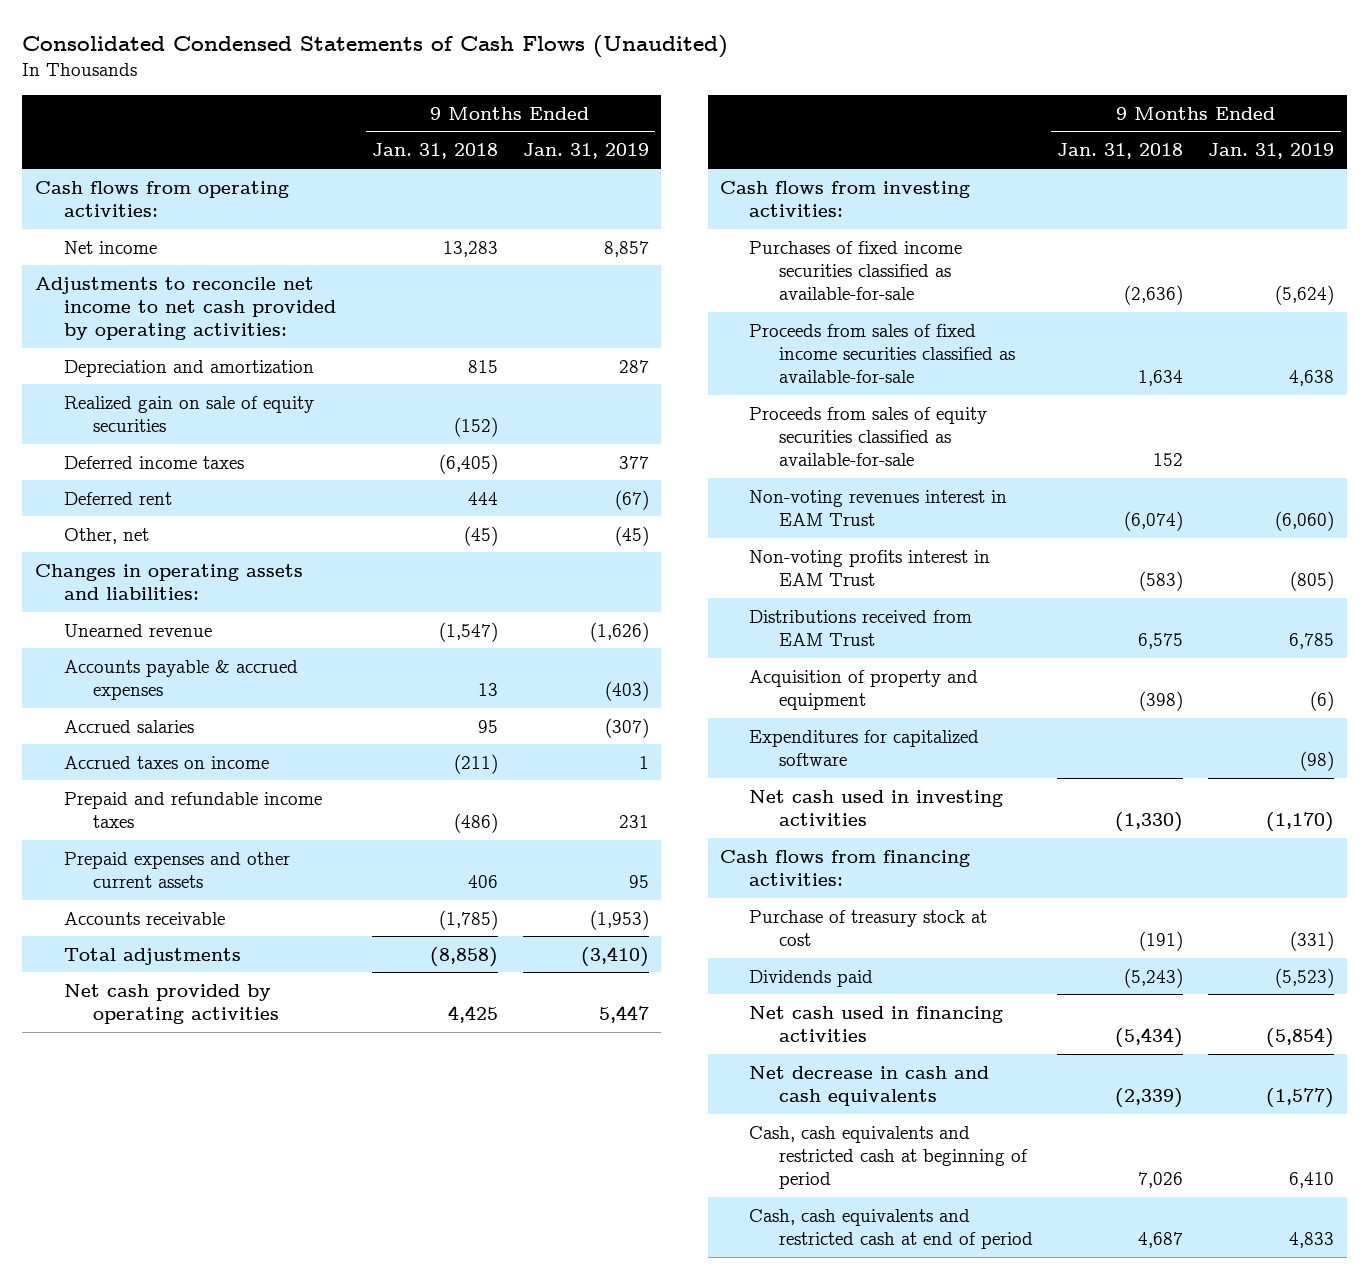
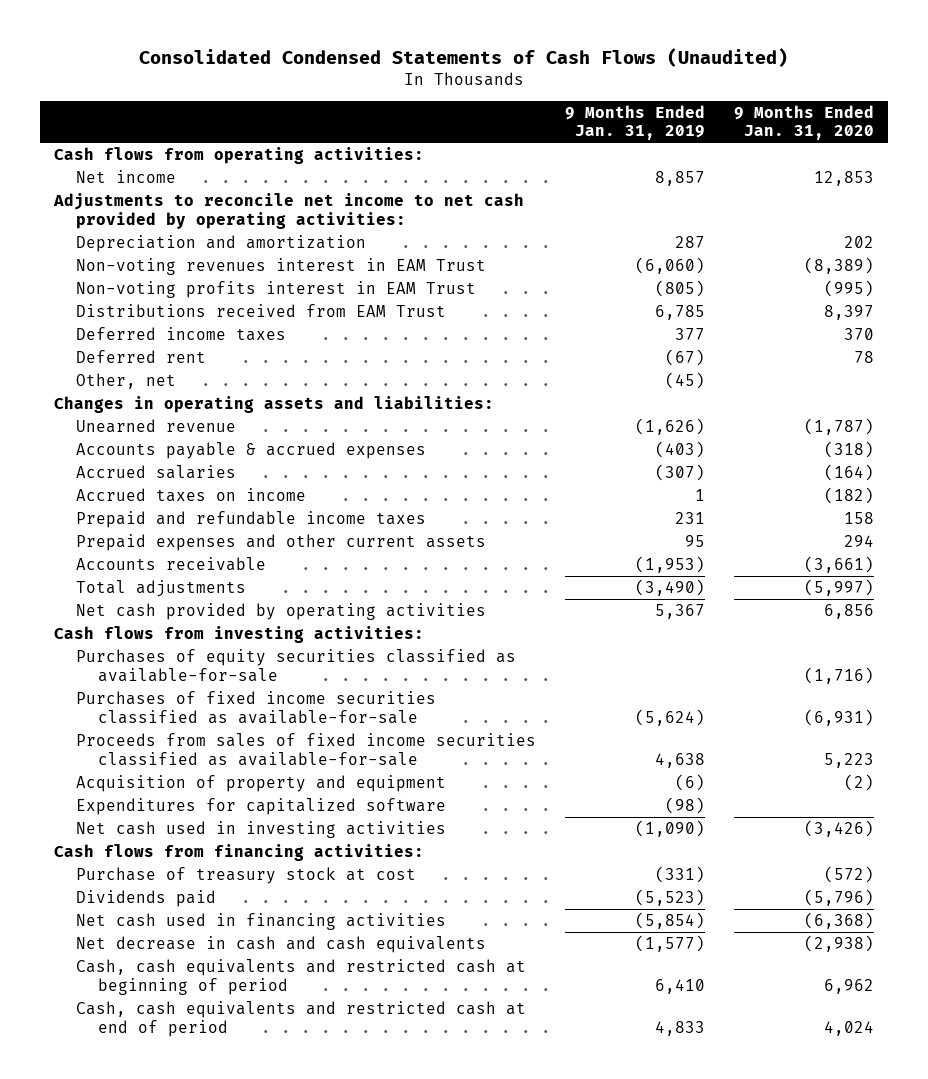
[371,143,498,160] Jan. 31, 2018 -> none
none -> [733,104,874,141] 9 Months Ended Jan. 31, 2020
[63,395,314,432] Realized gain on sale of equity securities -> none
[749,489,1008,526] Non-voting revenues interest in EAM Trust -> [76,258,487,276] Non-voting revenues interest in EAM Trust
[749,549,991,586] Non-voting profits interest in EAM Trust -> [76,281,477,299] Non-voting profits interest in EAM Trust
[749,609,973,646] Distributions received from EAM Trust -> [76,304,447,318] Distributions received from EAM Trust
[580,945,649,967] (3,410) -> [634,579,705,597] (3,490)
[598,1004,649,1023] 5,447 -> [654,604,705,620] 5,367
none -> [76,649,517,682] Purchases of equity securities classified as available-for-sale
[749,406,988,467] Proceeds from sales of equity securities classified as available-for-sale -> none
[1266,811,1335,832] (1,170) -> [634,820,705,838] (1,090)

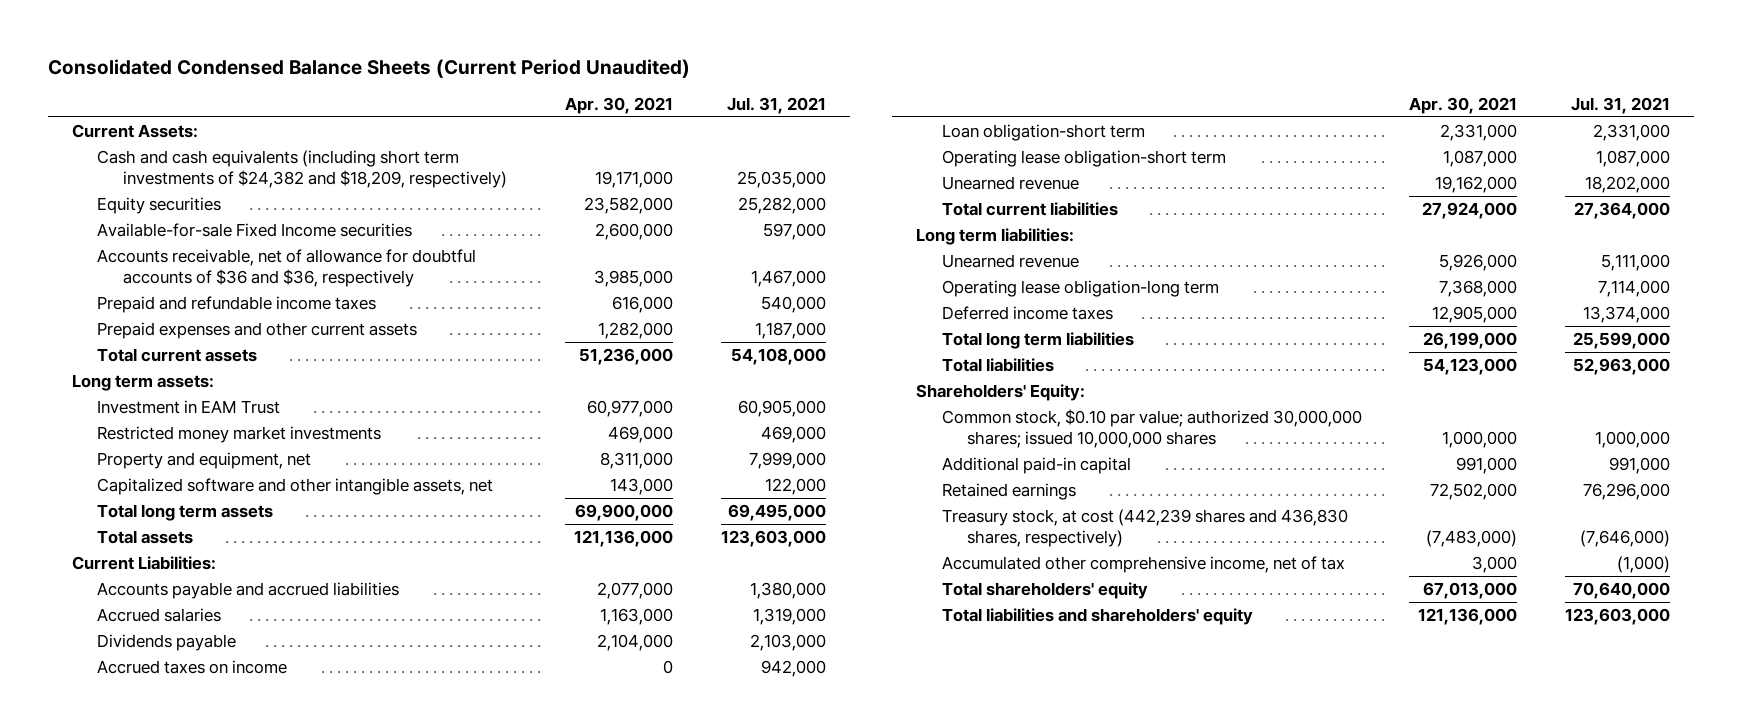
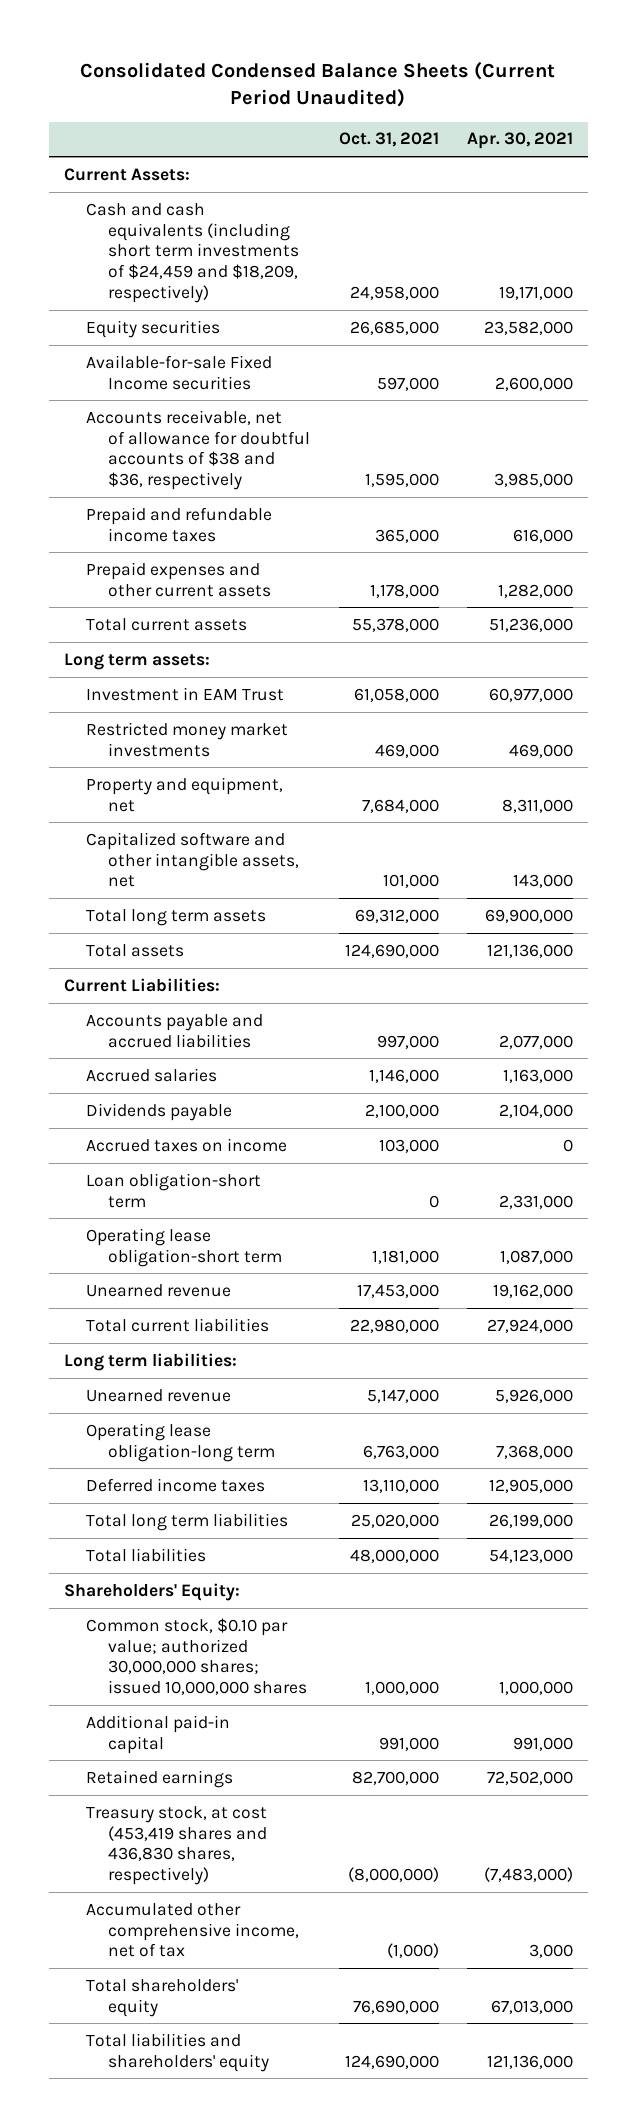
[727,96,827,114] Jul. 31, 2021 -> none
none -> [338,132,439,148] Oct. 31, 2021
[97,150,508,188] Cash and cash equivalents (including short term investments of $24,382 and $18,209, respectively) -> [85,202,300,304] Cash and cash equivalents (including short term investments of $24,459 and $18,209, respectively)
[97,249,477,287] Accounts receivable, net of allowance for doubtful accounts of $36 and $36, respectively -> [85,409,311,491] Accounts receivable, net of allowance for doubtful accounts of $38 and $36, respectively
[941,509,1348,547] Treasury stock, at cost (442,239 shares and 436,830 shares, respectively) -> [85,1805,268,1886] Treasury stock, at cost (453,419 shares and 436,830 shares, respectively)

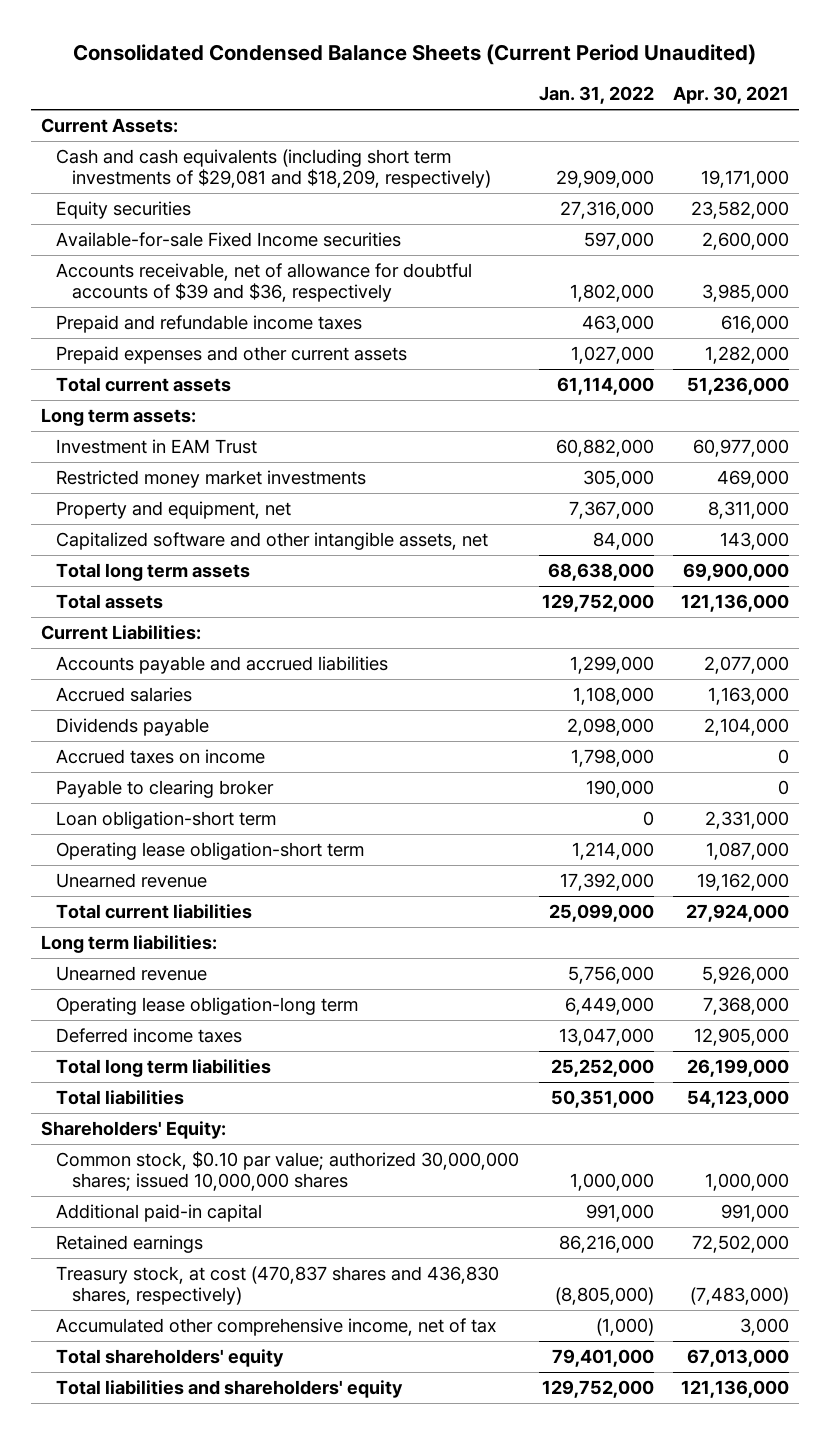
[338,132,439,148] Oct. 31, 2021 -> none
none -> [538,86,654,105] Jan. 31, 2022
[85,202,300,304] Cash and cash equivalents (including short term investments of $24,459 and $18,209, respectively) -> [56,149,491,189] Cash and cash equivalents (including short term investments of $29,081 and $18,209, respectively)
[85,409,311,491] Accounts receivable, net of allowance for doubtful accounts of $38 and $36, respectively -> [56,263,473,303] Accounts receivable, net of allowance for doubtful accounts of $39 and $36, respectively
none -> [56,780,275,799] Payable to clearing broker
[85,1805,268,1886] Treasury stock, at cost (453,419 shares and 436,830 shares, respectively) -> [56,1266,500,1306] Treasury stock, at cost (470,837 shares and 436,830 shares, respectively)

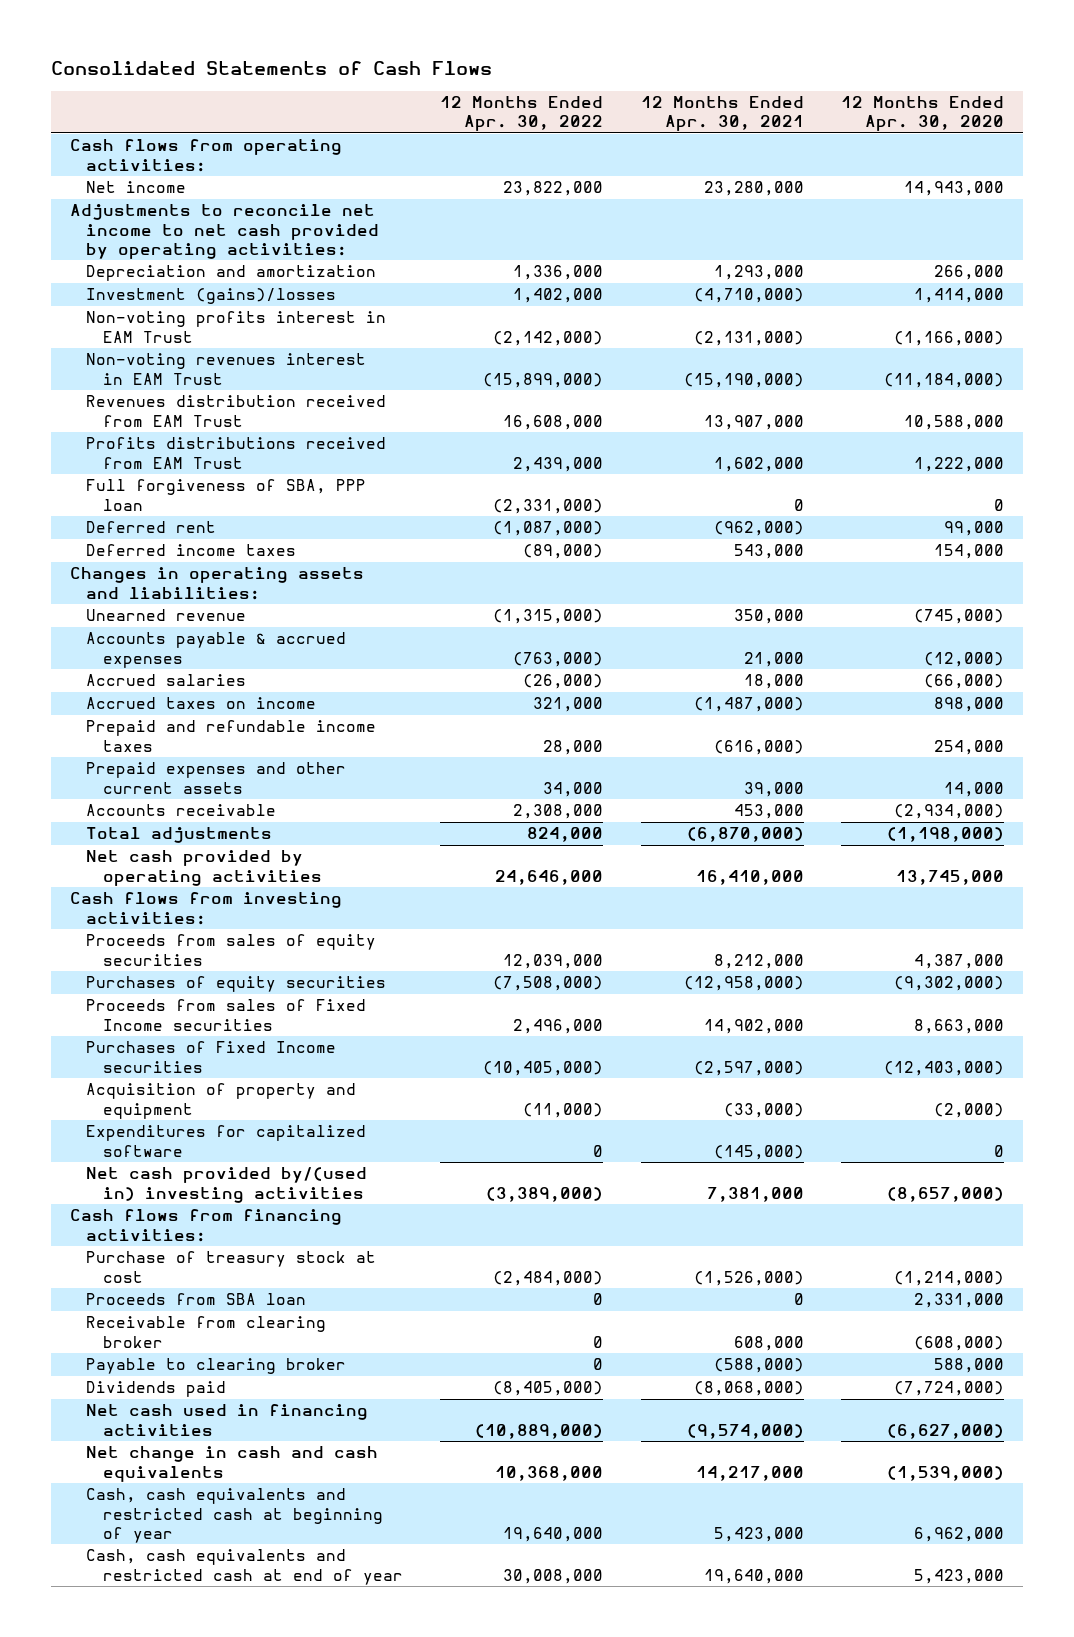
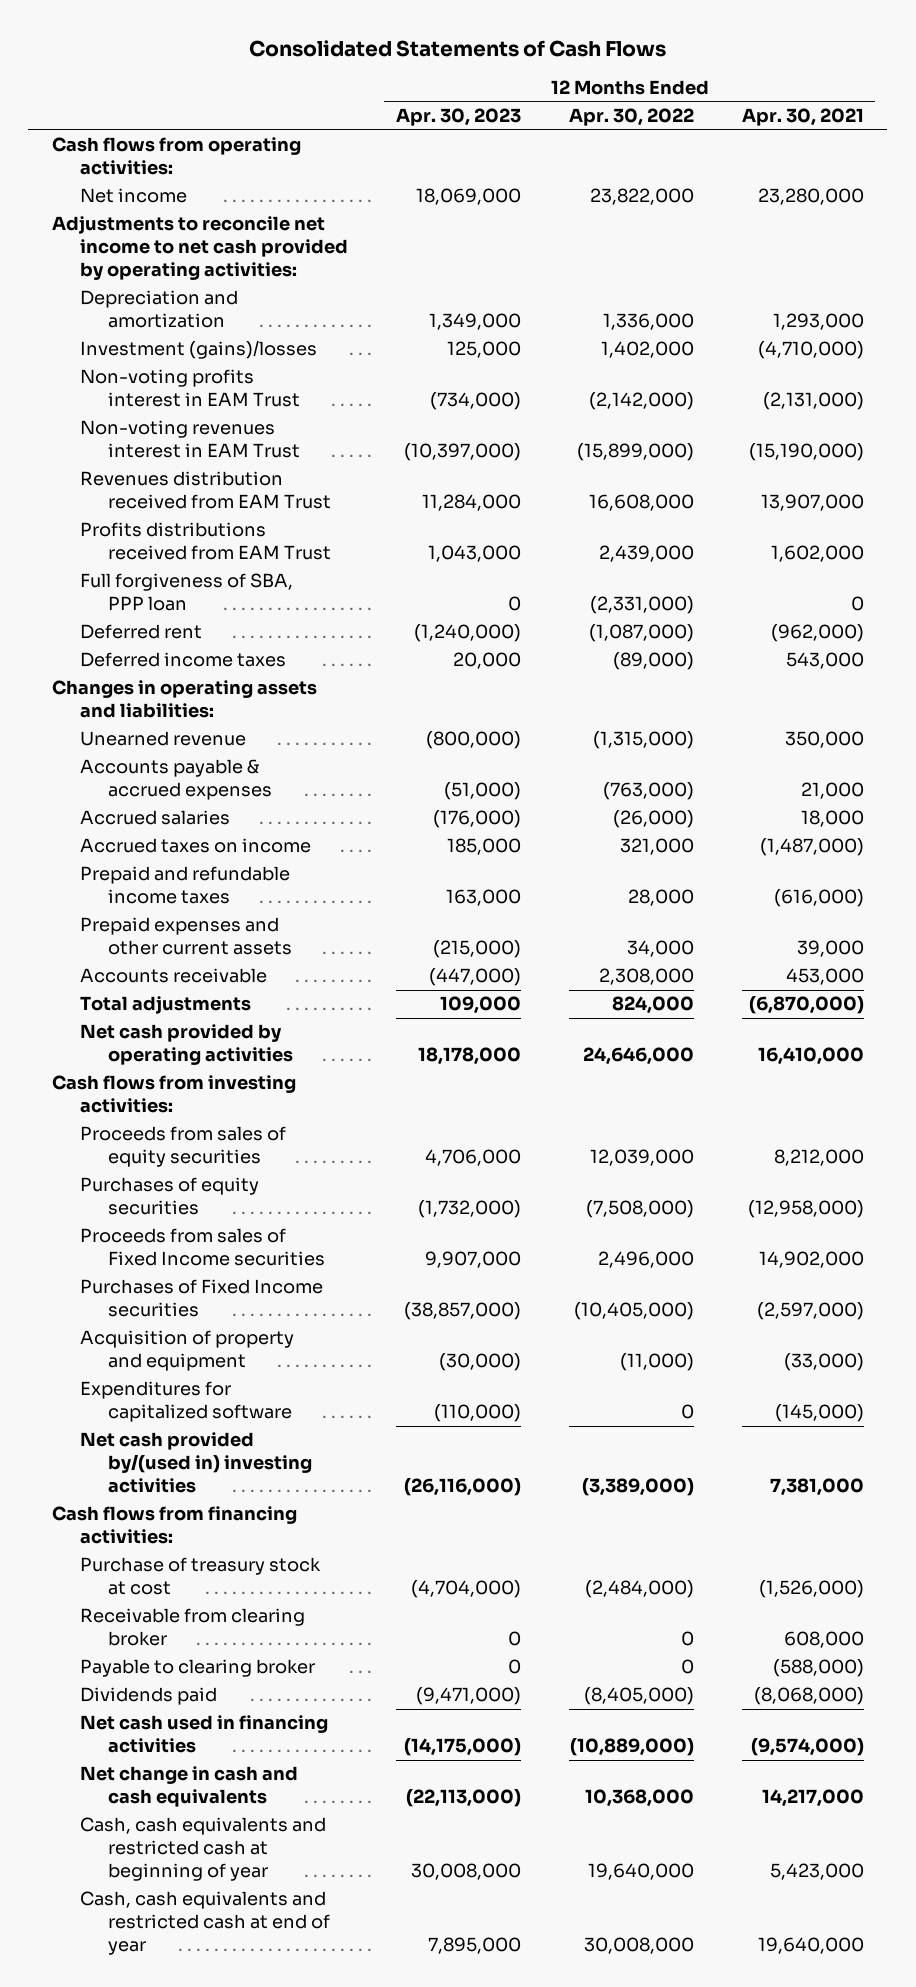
[841,96,1005,132] 12 Months Ended Apr. 30, 2020 -> none
none -> [396,108,522,127] Apr. 30, 2023
[86,1293,307,1306] Proceeds from SBA loan -> none

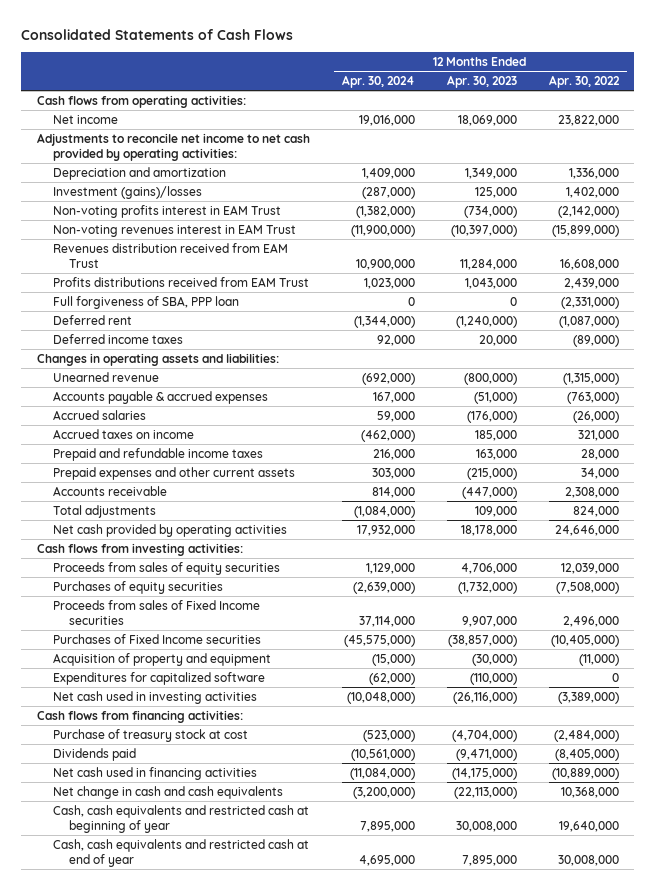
[741,108,864,127] Apr. 30, 2021 -> none
none -> [341,74,415,88] Apr. 30, 2024
[80,1432,313,1494] Net cash provided by/(used in) investing activities -> [53,690,258,704] Net cash used in investing activities
[80,1608,306,1647] Receivable from clearing broker -> none
[80,1659,316,1678] Payable to clearing broker -> none

